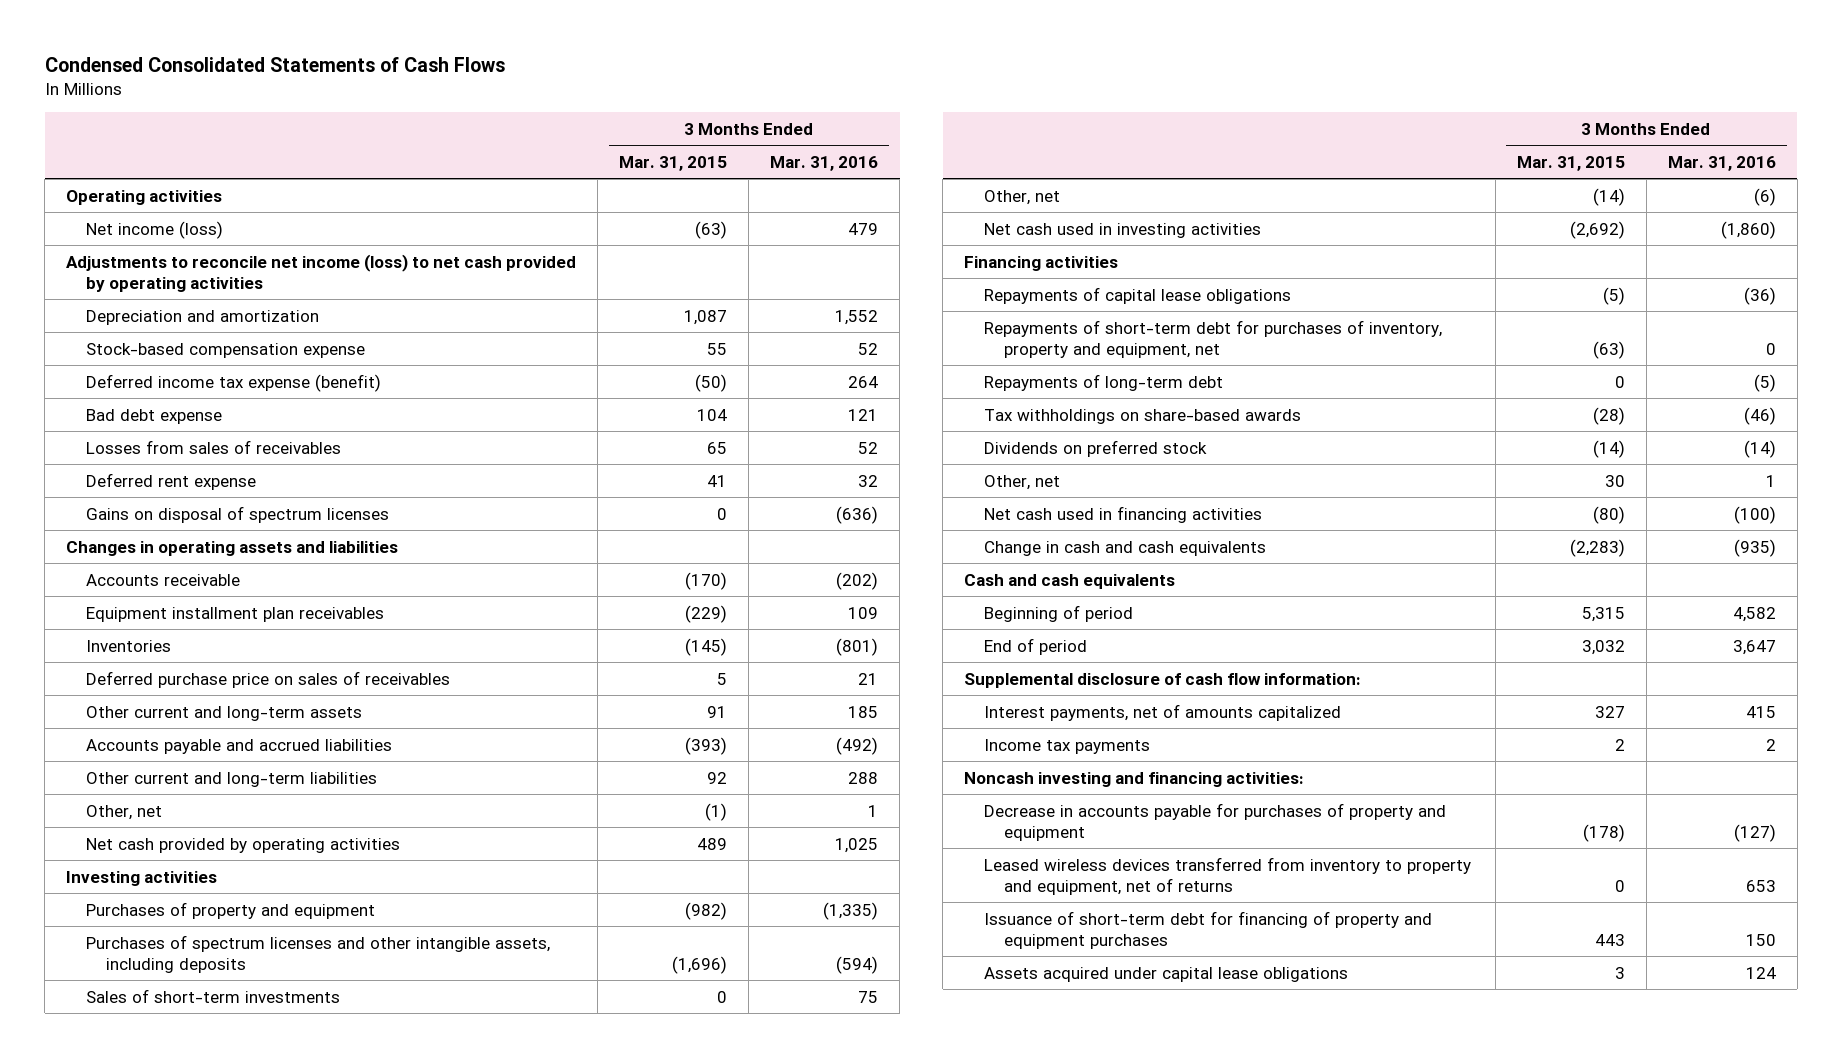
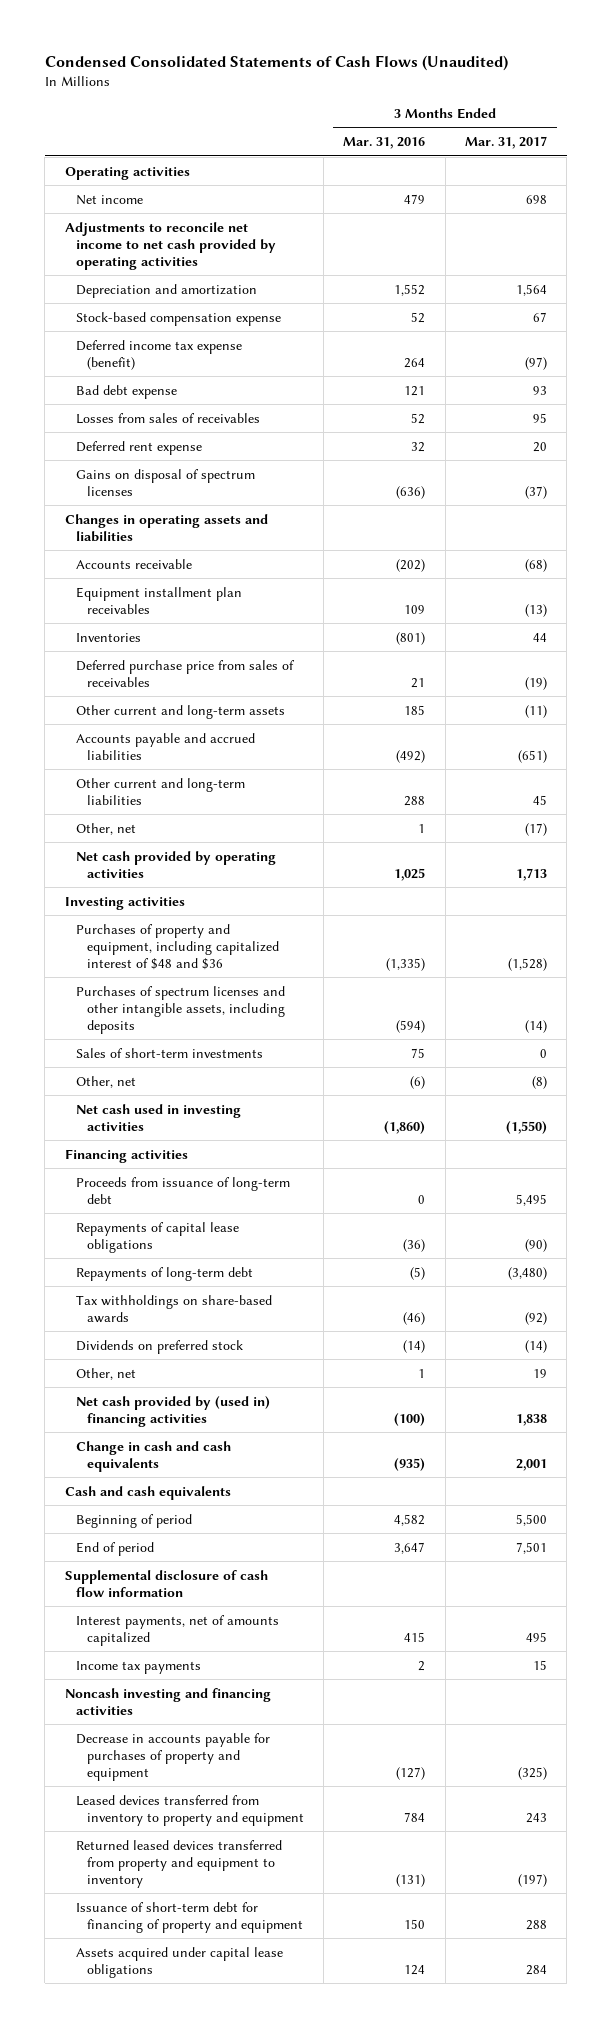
[44,56,505,72] Condensed Consolidated Statements of Cash Flows -> [44,54,508,71] Condensed Consolidated Statements of Cash Flows (Unaudited)
[619,155,728,171] Mar. 31, 2015 -> none
none -> [464,136,547,150] Mar. 31, 2017
[86,220,224,239] Net income (loss) -> [75,194,143,205] Net income
[66,253,577,292] Adjustments to reconcile net income (loss) to net cash provided by operating activities -> [64,221,276,270] Adjustments to reconcile net income to net cash provided by operating activities
[86,670,451,688] Deferred purchase price on sales of receivables -> [75,659,295,687] Deferred purchase price from sales of receivables
[86,901,376,919] Purchases of property and equipment -> [75,923,279,970] Purchases of property and equipment, including capitalized interest of $48 and $36
none -> [75,1176,290,1204] Proceeds from issuance of long-term debt
[983,319,1442,358] Repayments of short-term debt for purchases of inventory, property and equipment, net -> none
[983,505,1262,523] Net cash used in financing activities -> [75,1395,270,1427] Net cash provided by (used in) financing activities
[963,672,1361,688] Supplemental disclosure of cash flow information: -> [64,1569,268,1597] Supplemental disclosure of cash flow information
[963,771,1304,787] Noncash investing and financing activities: -> [64,1687,271,1715] Noncash investing and financing activities
[983,856,1471,895] Leased wireless devices transferred from inventory to property and equipment, net of returns -> [75,1794,304,1826] Leased devices transferred from inventory to property and equipment
[1745,879,1776,892] 653 -> [404,1811,426,1822] 784
none -> [75,1839,282,1888] Returned leased devices transferred from property and equipment to inventory
[983,910,1432,949] Issuance of short-term debt for financing of property and equipment purchases -> [75,1901,303,1933] Issuance of short-term debt for financing of property and equipment

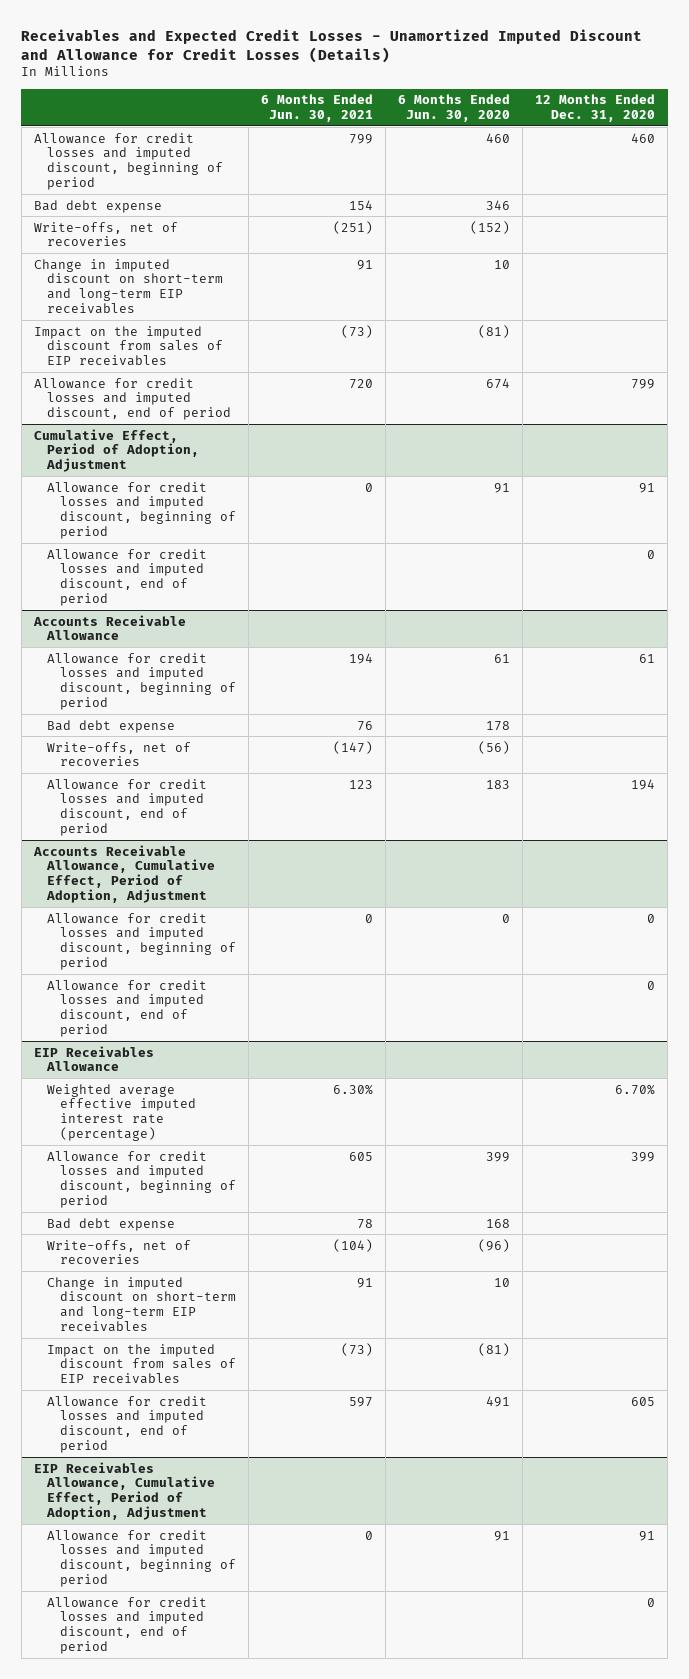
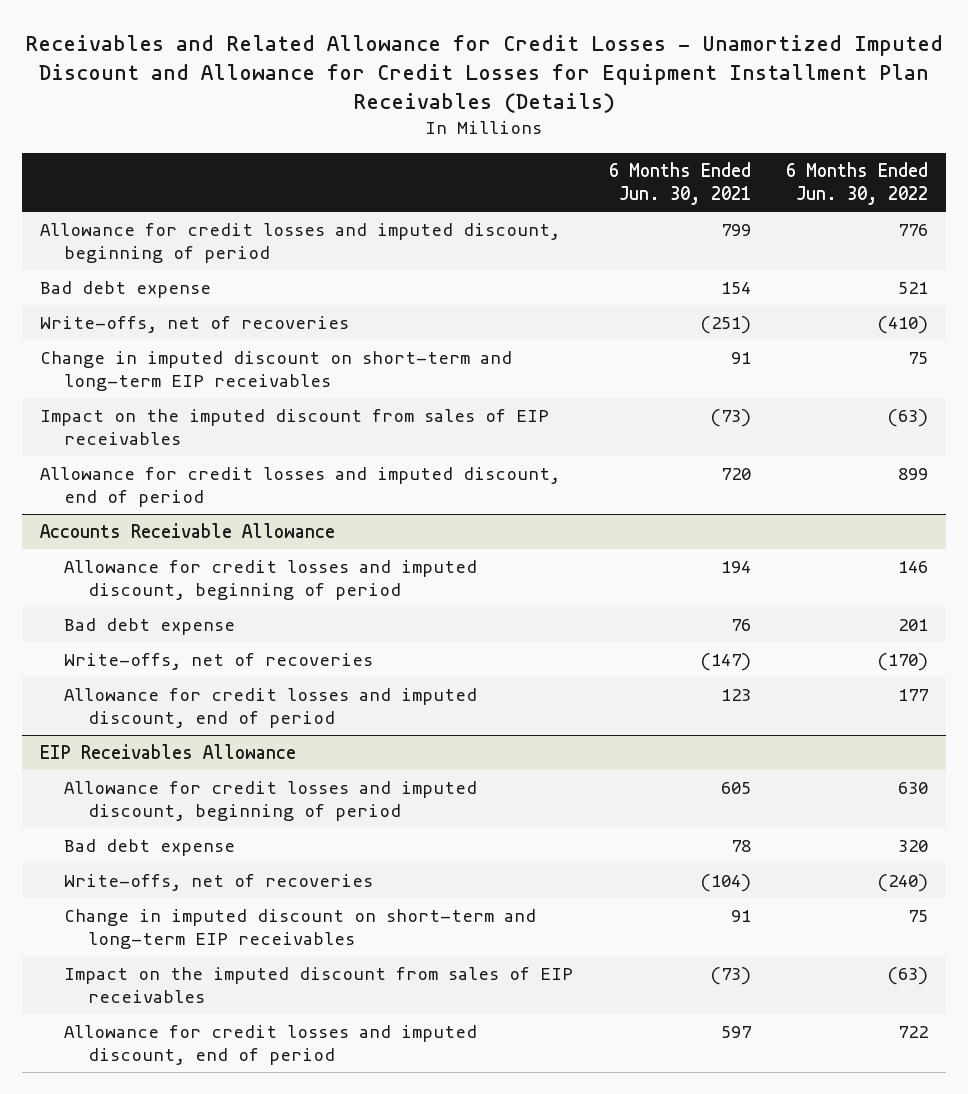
[21,28,643,63] Receivables and Expected Credit Losses - Unamortized Imputed Discount and Allowance for Credit Losses (Details) -> [25,34,944,114] Receivables and Related Allowance for Credit Losses - Unamortized Imputed Discount and Allowance for Credit Losses for Equipment Installment Plan Receivables (Details)
[398,94,511,122] 6 Months Ended Jun. 30, 2020 -> none
[535,94,656,122] 12 Months Ended Dec. 31, 2020 -> none
none -> [786,162,929,206] 6 Months Ended Jun. 30, 2022
[33,428,200,472] Cumulative Effect, Period of Adoption, Adjustment -> none
[47,481,237,539] Allowance for credit losses and imputed discount, beginning of period -> none
[47,548,208,606] Allowance for credit losses and imputed discount, end of period -> none
[32,844,216,903] Accounts Receivable Allowance, Cumulative Effect, Period of Adoption, Adjustment -> none
[47,912,237,970] Allowance for credit losses and imputed discount, beginning of period -> none
[47,979,208,1037] Allowance for credit losses and imputed discount, end of period -> none
[47,1083,197,1141] Weighted average effective imputed interest rate (percentage) -> none
[33,1461,216,1520] EIP Receivables Allowance, Cumulative Effect, Period of Adoption, Adjustment -> none
[47,1529,237,1587] Allowance for credit losses and imputed discount, beginning of period -> none
[47,1596,208,1654] Allowance for credit losses and imputed discount, end of period -> none

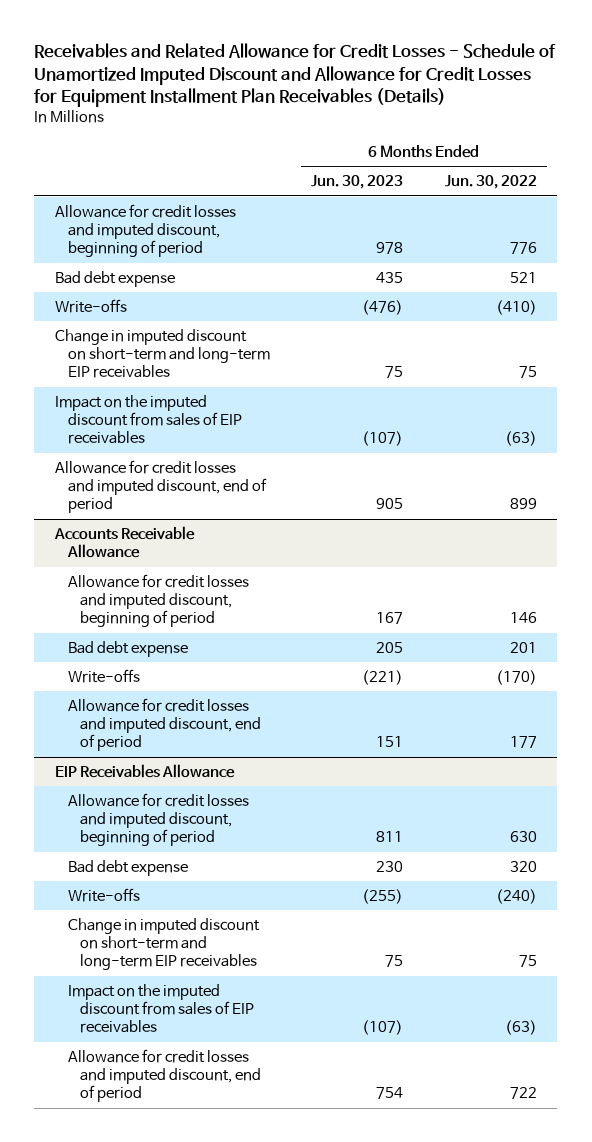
[25,34,944,114] Receivables and Related Allowance for Credit Losses - Unamortized Imputed Discount and Allowance for Credit Losses for Equipment Installment Plan Receivables (Details) -> [34,43,557,108] Receivables and Related Allowance for Credit Losses - Schedule of Unamortized Imputed Discount and Allowance for Credit Losses for Equipment Installment Plan Receivables (Details)
[608,162,751,206] 6 Months Ended Jun. 30, 2021 -> none
none -> [311,175,404,190] Jun. 30, 2023
[39,316,349,334] Write-offs, net of recoveries -> [55,298,128,313] Write-offs
[63,653,373,671] Write-offs, net of recoveries -> [67,668,140,683] Write-offs
[63,874,373,892] Write-offs, net of recoveries -> [67,887,140,902] Write-offs

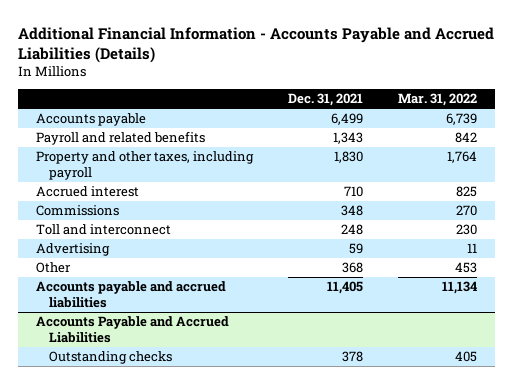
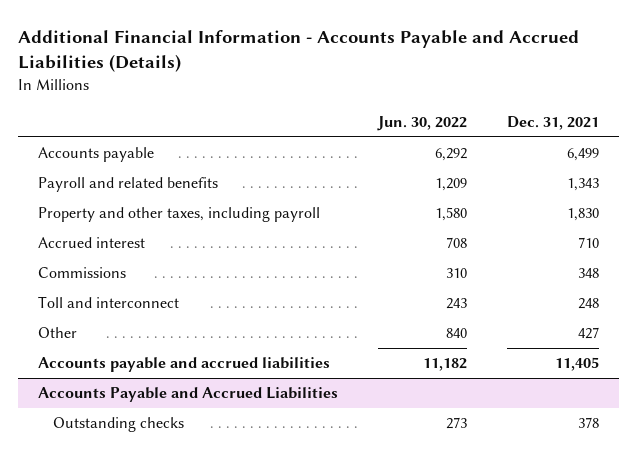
[398,93,478,107] Mar. 31, 2022 -> none
none -> [376,115,467,131] Jun. 30, 2022
[36,243,111,257] Advertising -> none
[342,262,364,274] 368 -> [577,327,599,340] 427

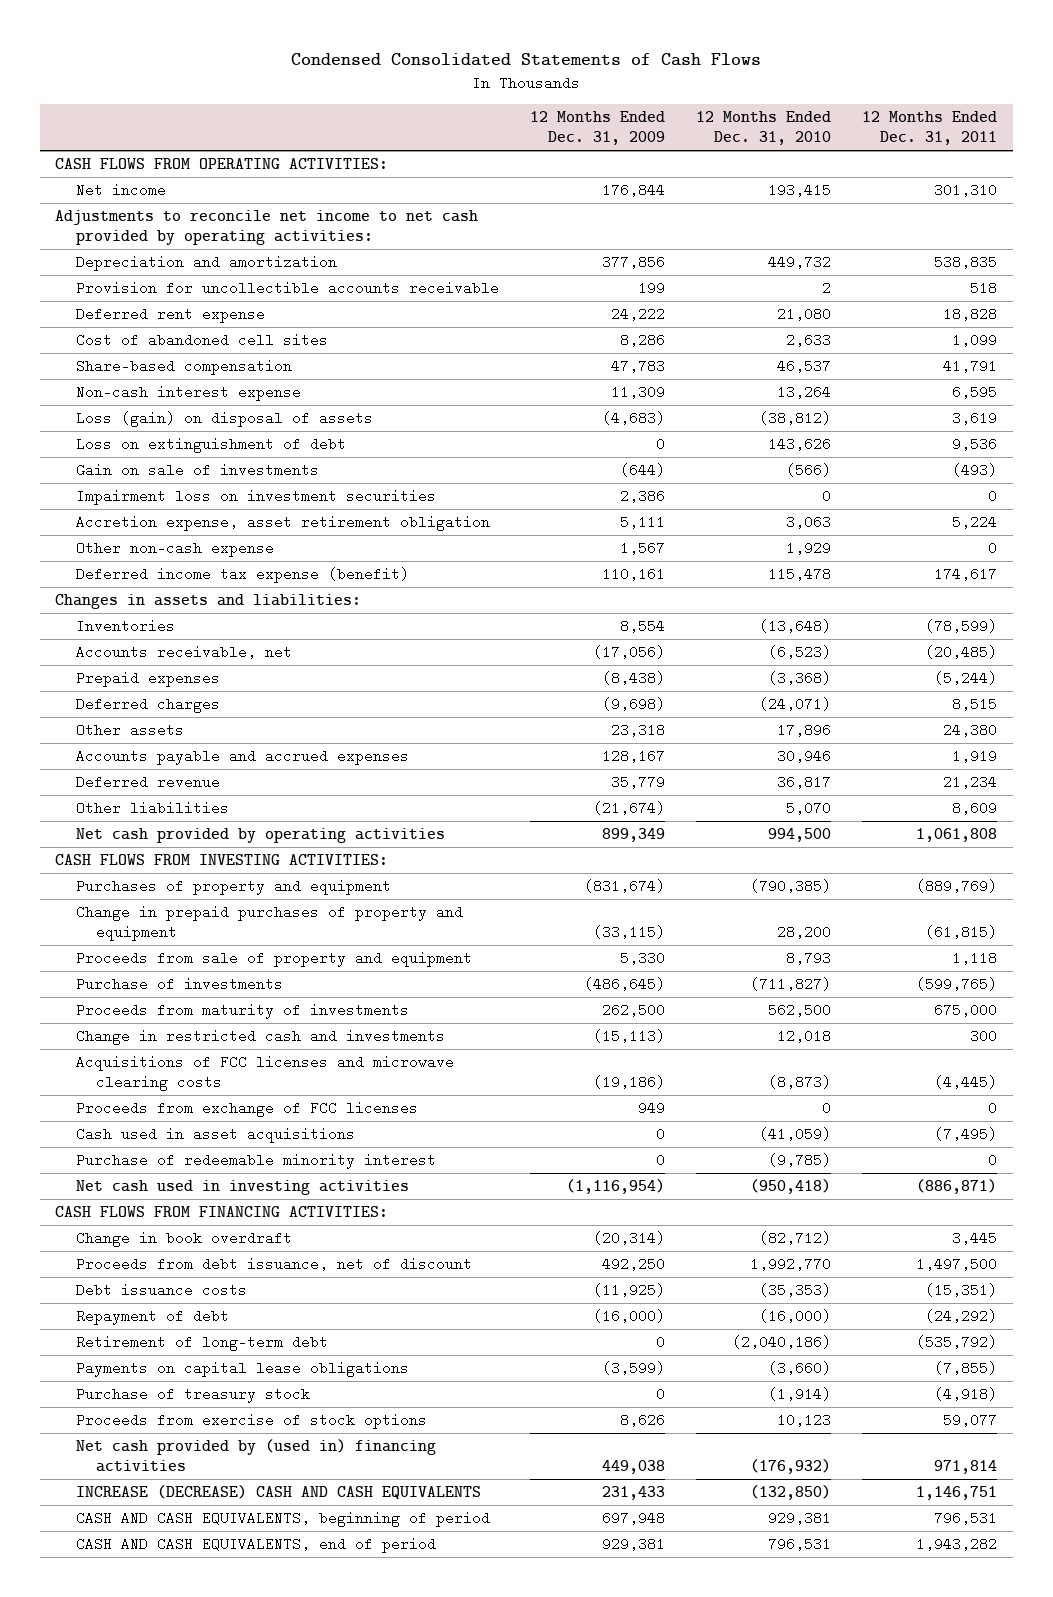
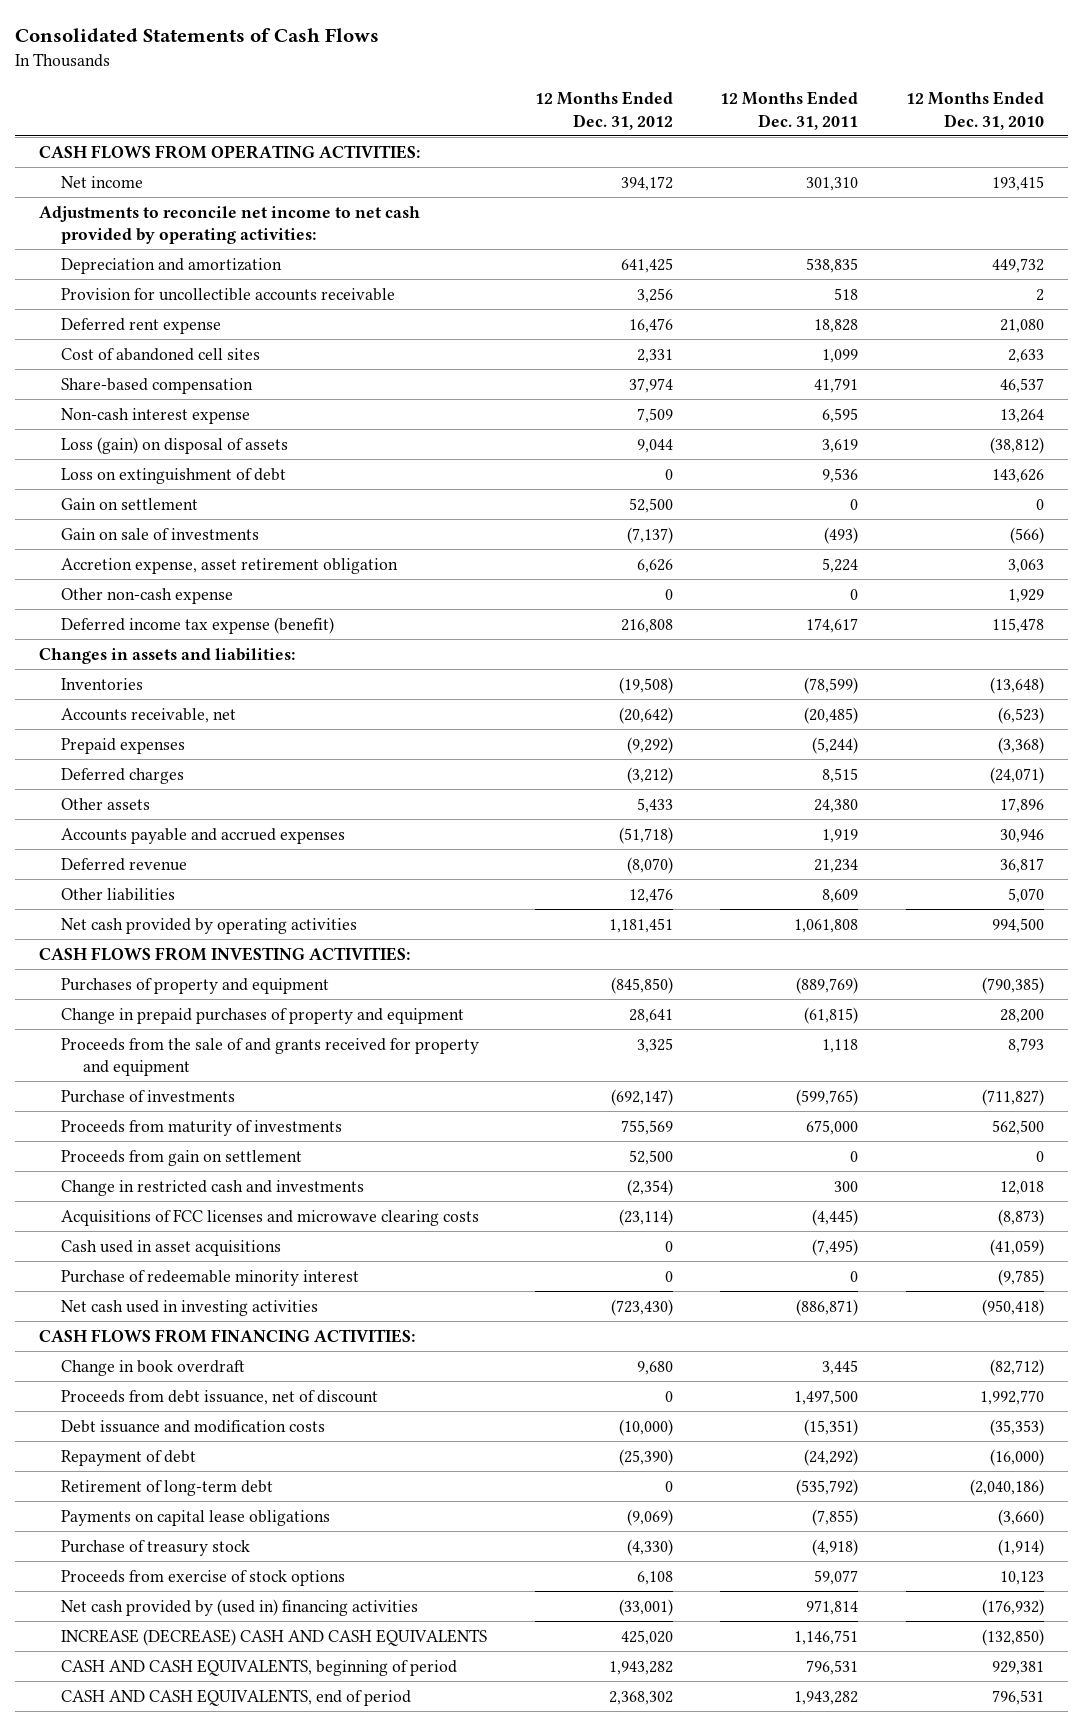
[291,53,762,67] Condensed Consolidated Statements of Cash Flows -> [14,28,379,43] Consolidated Statements of Cash Flows
[529,111,665,146] 12 Months Ended Dec. 31, 2009 -> none
none -> [534,91,673,130] 12 Months Ended Dec. 31, 2012
none -> [60,497,198,510] Gain on settlement
[75,489,436,506] Impairment loss on investment securities -> none
[75,951,472,968] Proceeds from sale of property and equipment -> [60,1037,479,1076] Proceeds from the sale of and grants received for property and equipment
none -> [60,1149,302,1166] Proceeds from gain on settlement
[75,1101,418,1118] Proceeds from exchange of FCC licenses -> none
[75,1283,247,1298] Debt issuance costs -> [60,1419,325,1433] Debt issuance and modification costs

